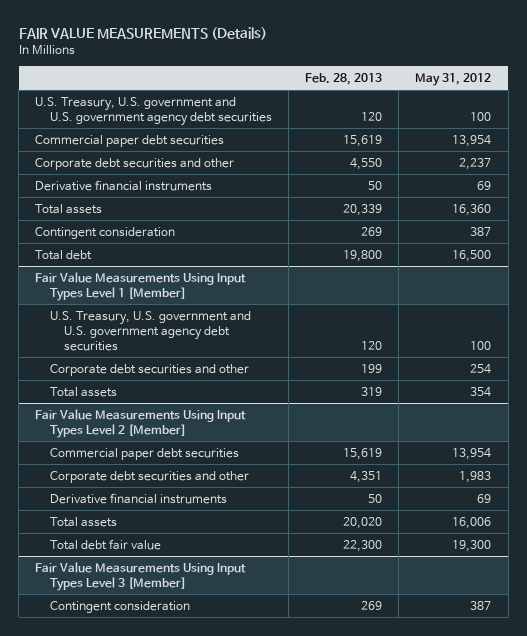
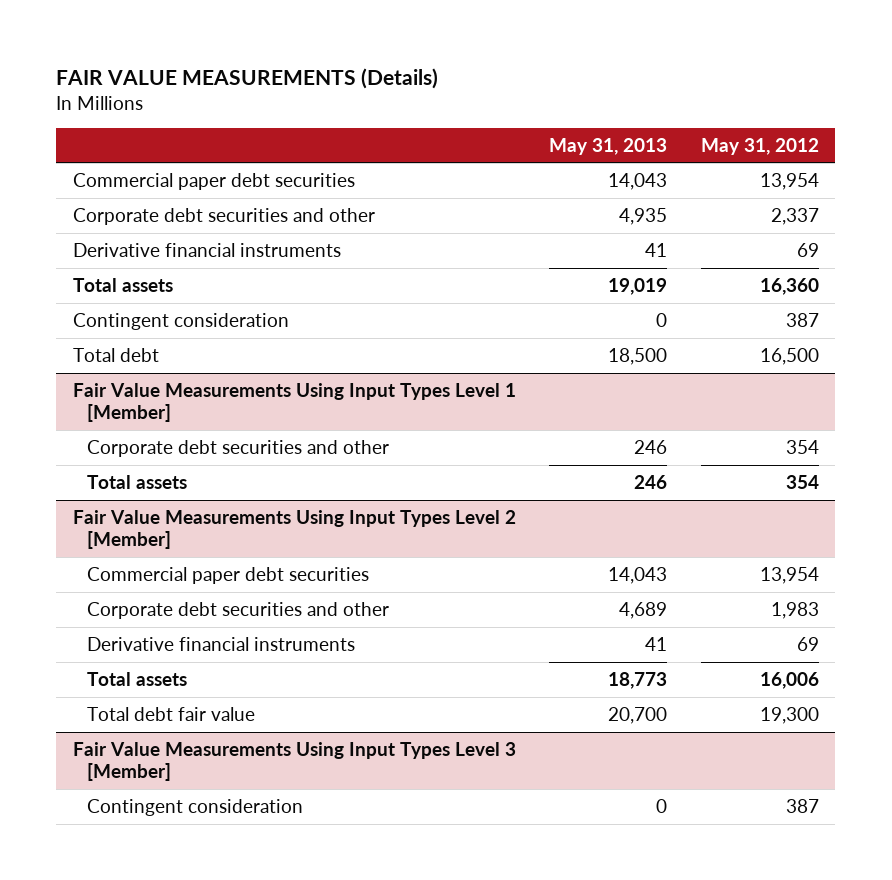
[304,72,382,85] Feb. 28, 2013 -> none
none -> [549,137,668,155] May 31, 2013
[35,96,272,126] U.S. Treasury, U.S. government and U.S. government agency debt securities -> none
[459,157,492,170] 2,237 -> [770,207,819,225] 2,337
[49,310,251,351] U.S. Treasury, U.S. government and U.S. government agency debt securities -> none
[470,363,492,374] 254 -> [785,439,819,454] 354

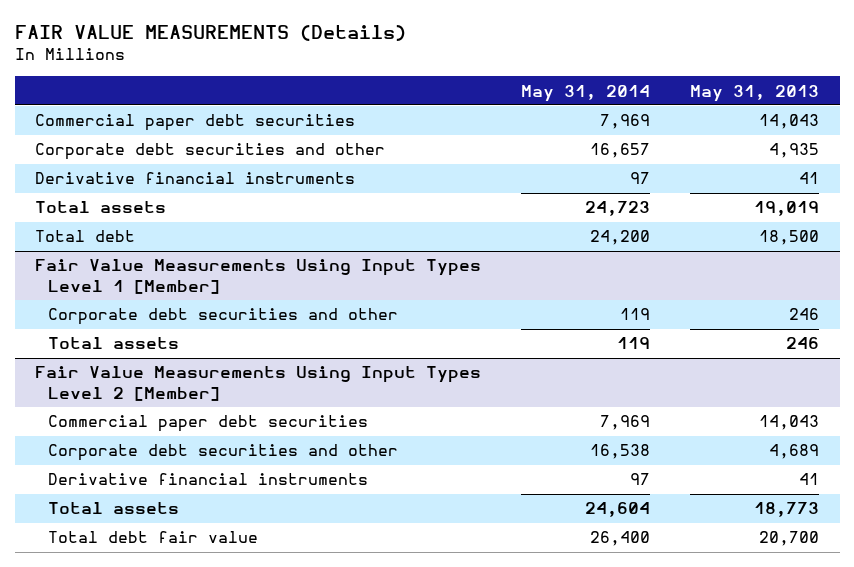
[700,137,819,155] May 31, 2012 -> none
none -> [521,84,651,102] May 31, 2014
[73,312,290,330] Contingent consideration -> none
[73,741,517,782] Fair Value Measurements Using Input Types Level 3 [Member] -> none
[86,798,303,816] Contingent consideration -> none

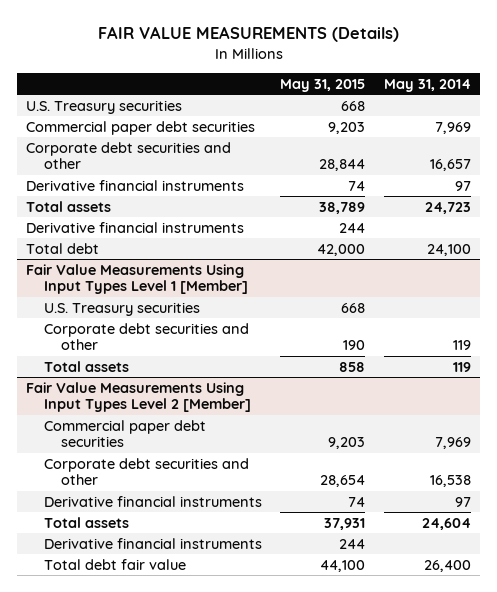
[690,84,820,102] May 31, 2013 -> none
none -> [280,78,366,92] May 31, 2015
none -> [26,99,183,114] U.S. Treasury securities
none -> [26,221,245,233] Derivative financial instruments
[590,230,651,246] 24,200 -> [426,243,471,256] 24,100
none -> [43,301,200,316] U.S. Treasury securities
none -> [43,537,262,549] Derivative financial instruments

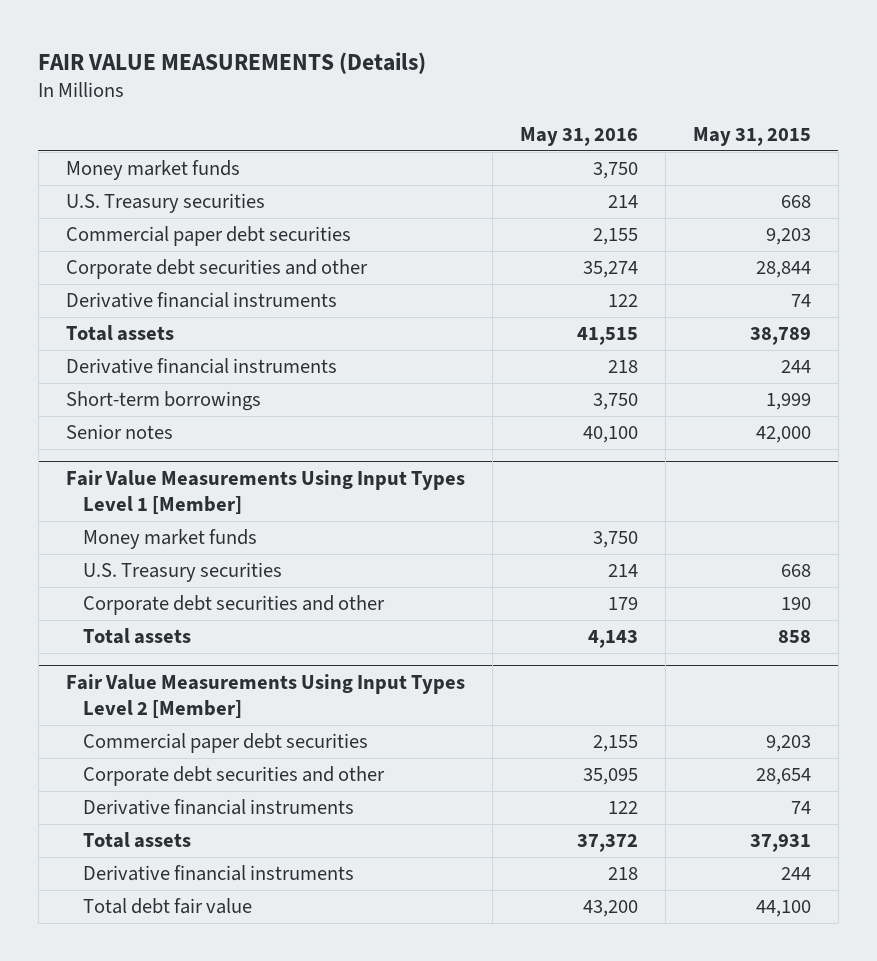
[383,78,471,92] May 31, 2014 -> none
none -> [519,127,638,147] May 31, 2016
none -> [65,160,240,181] Money market funds
none -> [65,391,261,412] Short-term borrowings
[26,242,100,254] Total debt -> [65,424,173,440] Senior notes
none -> [82,529,257,550] Money market funds

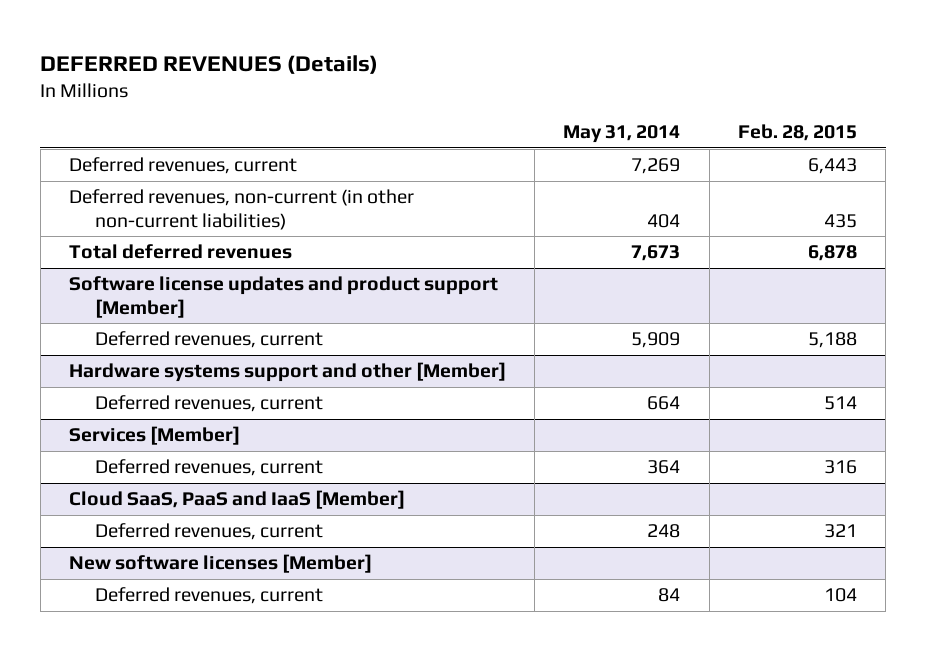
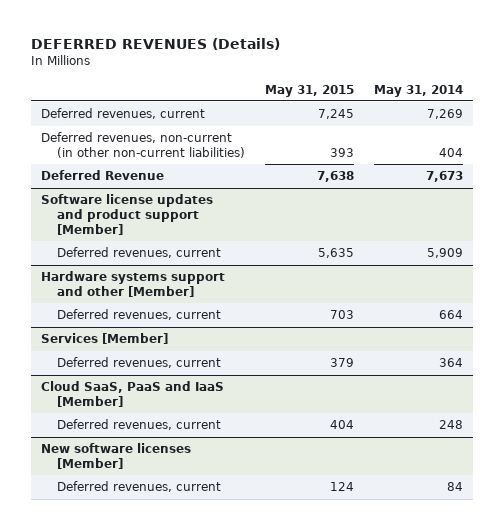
[737,124,857,142] Feb. 28, 2015 -> none
none -> [265,84,355,97] May 31, 2015
[69,244,293,260] Total deferred revenues -> [40,170,164,181] Deferred Revenue

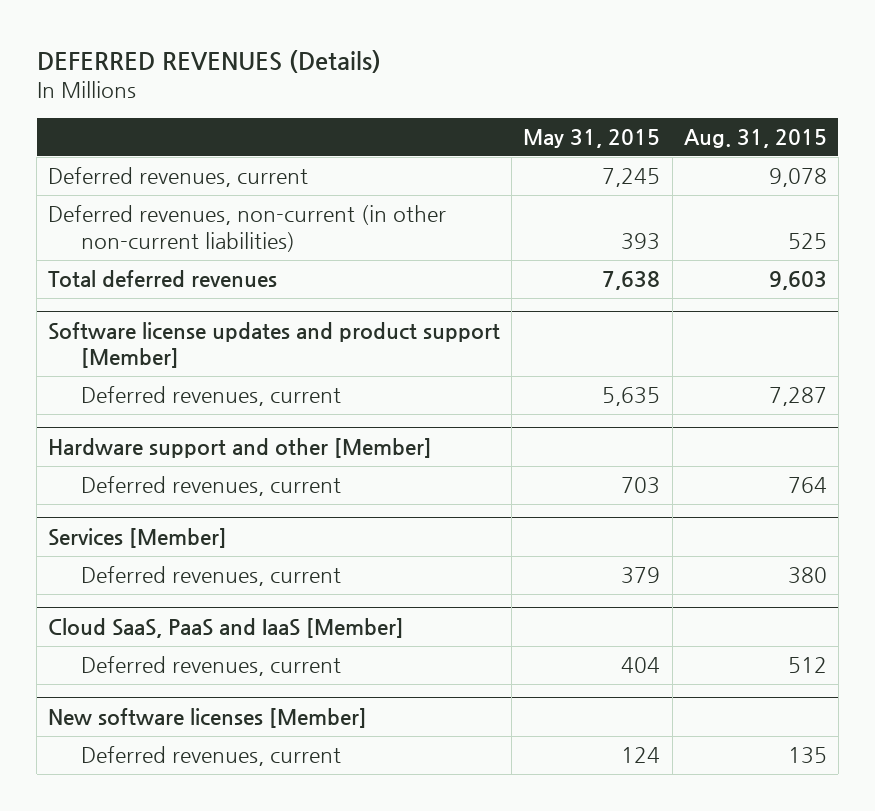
[374,84,464,97] May 31, 2014 -> none
none -> [683,128,827,148] Aug. 31, 2015
[40,170,164,181] Deferred Revenue -> [48,270,278,288] Total deferred revenues
[40,271,225,297] Hardware systems support and other [Member] -> [48,437,433,458] Hardware support and other [Member]

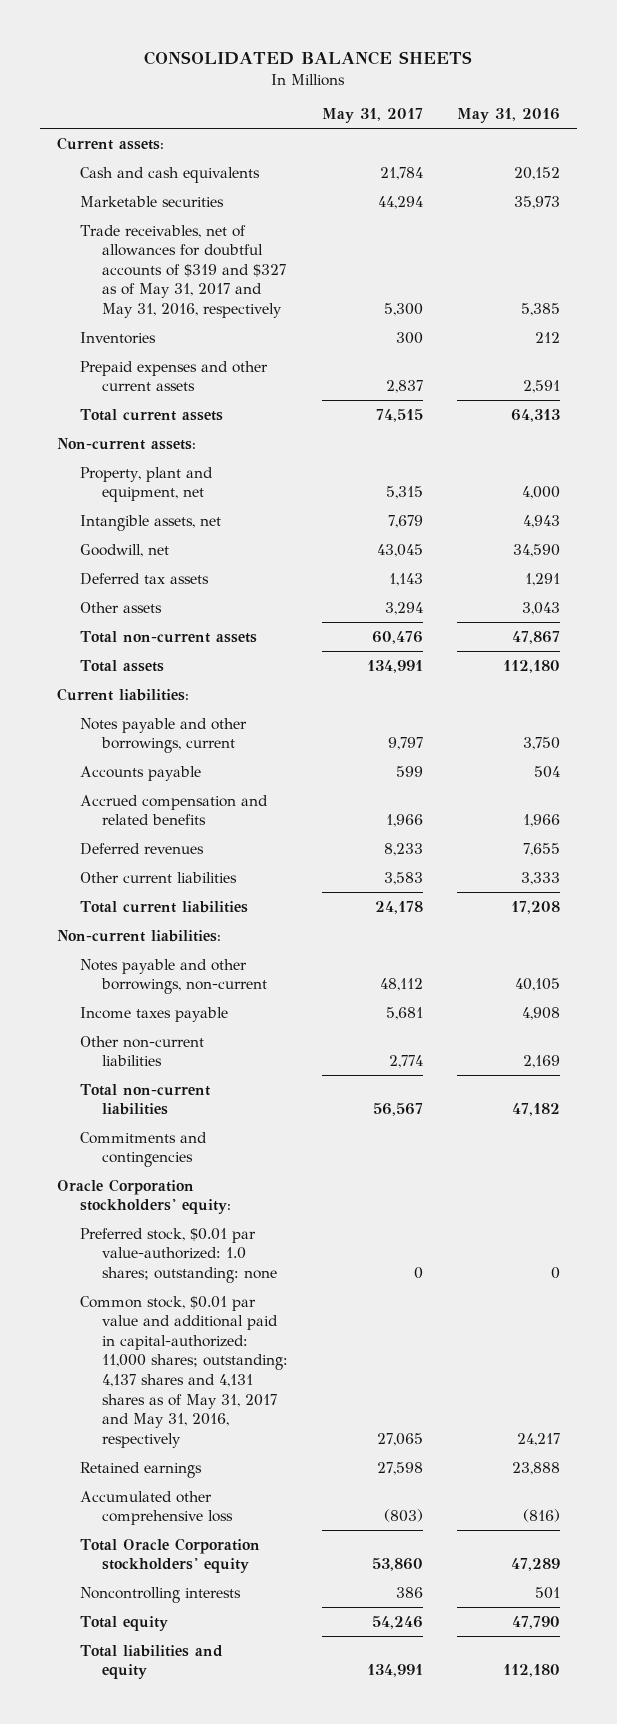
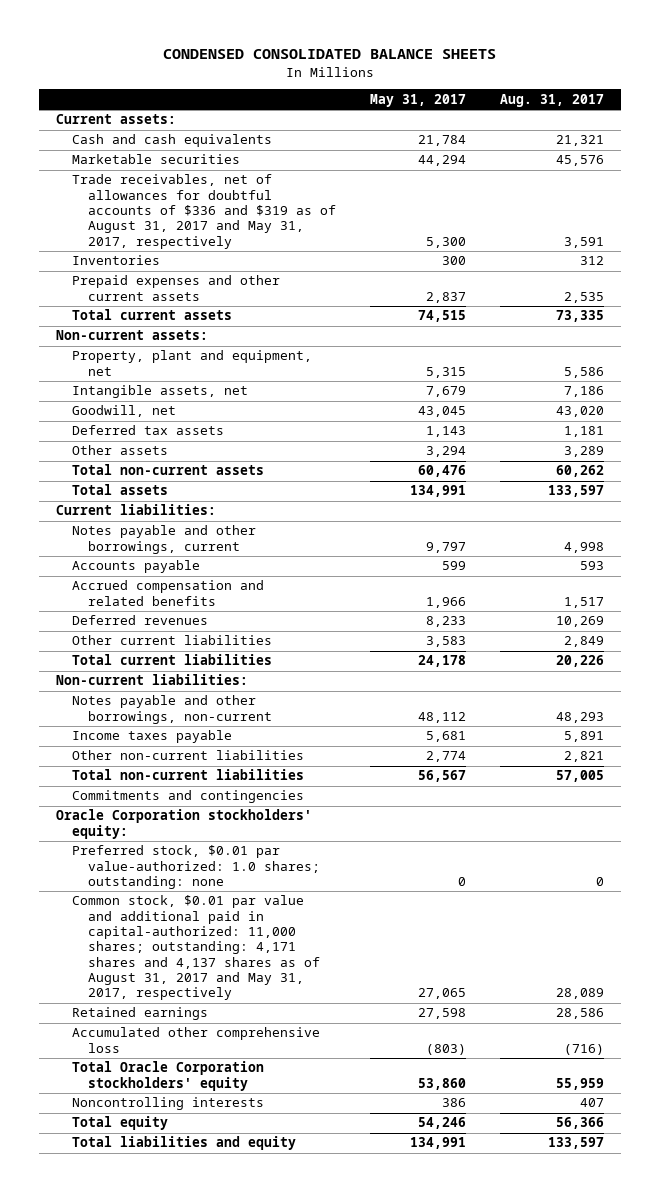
[144,50,473,65] CONSOLIDATED BALANCE SHEETS -> [162,49,496,60] CONDENSED CONSOLIDATED BALANCE SHEETS
[456,108,560,124] May 31, 2016 -> none
none -> [499,93,604,107] Aug. 31, 2017
[79,224,287,319] Trade receivables, net of allowances for doubtful accounts of $319 and $327 as of May 31, 2017 and May 31, 2016, respectively -> [72,174,336,249] Trade receivables, net of allowances for doubtful accounts of $336 and $319 as of August 31, 2017 and May 31, 2017, respectively
[79,1295,289,1448] Common stock, $0.01 par value and additional paid in capital-authorized: 11,000 shares; outstanding: 4,137 shares and 4,131 shares as of May 31, 2017 and May 31, 2016, respectively -> [72,895,320,1001] Common stock, $0.01 par value and additional paid in capital-authorized: 11,000 shares; outstanding: 4,171 shares and 4,137 shares as of August 31, 2017 and May 31, 2017, respectively

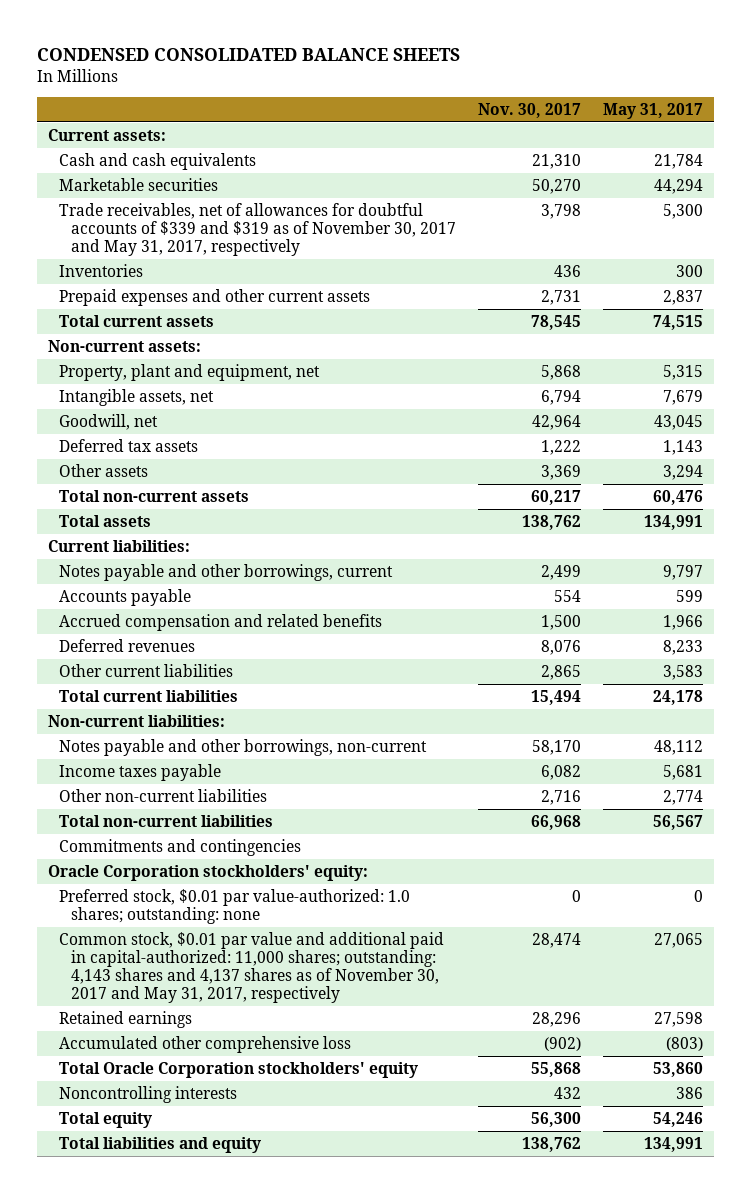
[499,93,604,107] Aug. 31, 2017 -> none
none -> [478,102,582,118] Nov. 30, 2017
[72,174,336,249] Trade receivables, net of allowances for doubtful accounts of $336 and $319 as of August 31, 2017 and May 31, 2017, respectively -> [59,203,457,256] Trade receivables, net of allowances for doubtful accounts of $339 and $319 as of November 30, 2017 and May 31, 2017, respectively
[72,895,320,1001] Common stock, $0.01 par value and additional paid in capital-authorized: 11,000 shares; outstanding: 4,171 shares and 4,137 shares as of August 31, 2017 and May 31, 2017, respectively -> [59,932,445,1003] Common stock, $0.01 par value and additional paid in capital-authorized: 11,000 shares; outstanding: 4,143 shares and 4,137 shares as of November 30, 2017 and May 31, 2017, respectively

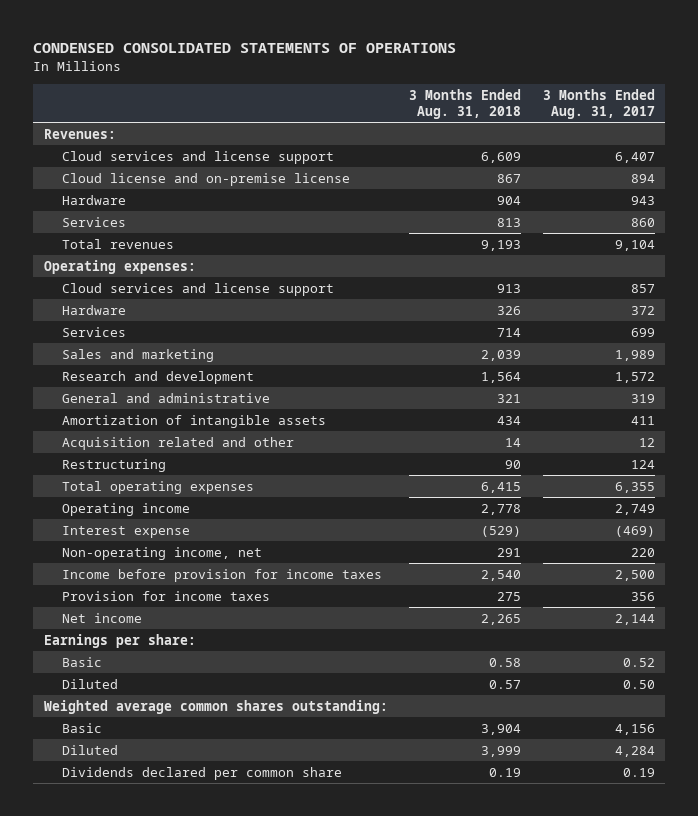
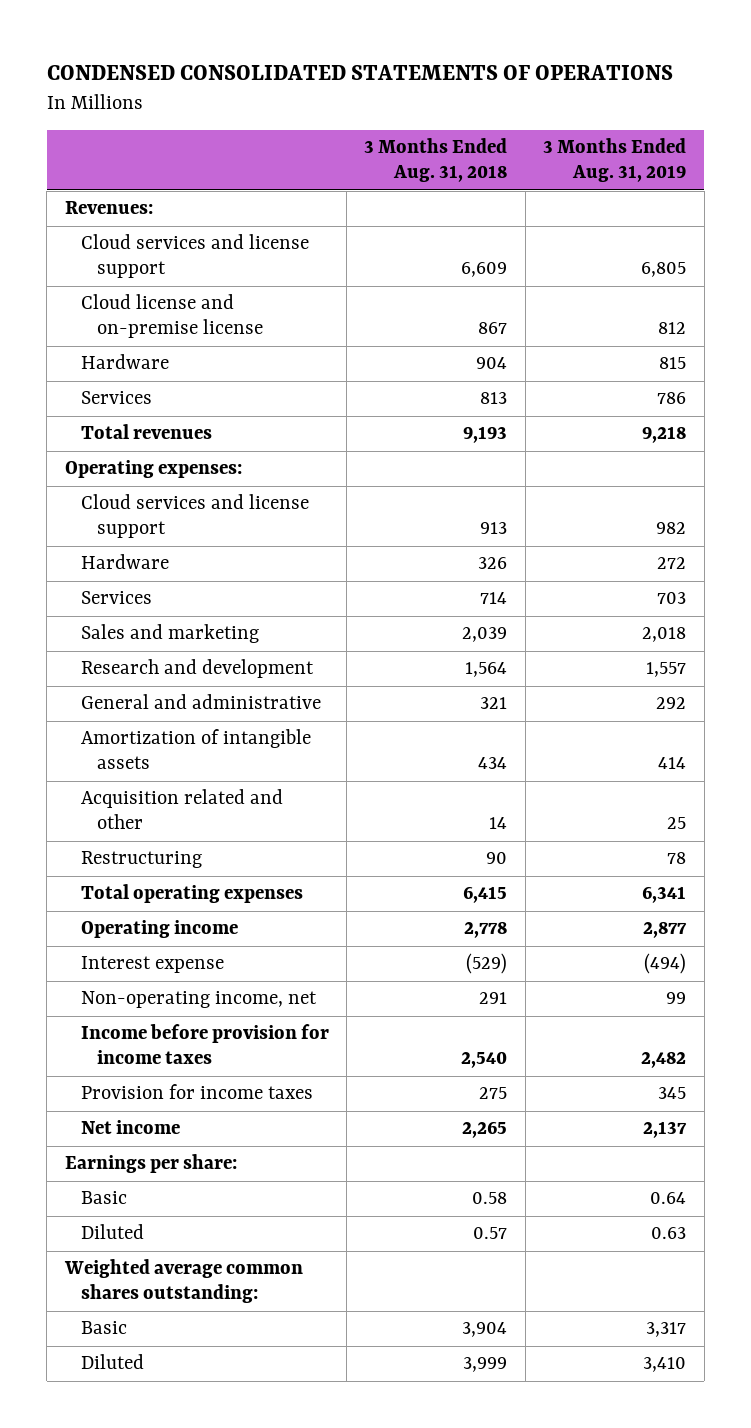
[542,88,655,119] 3 Months Ended Aug. 31, 2017 -> none
none -> [543,138,687,183] 3 Months Ended Aug. 31, 2019
[62,766,343,780] Dividends declared per common share -> none

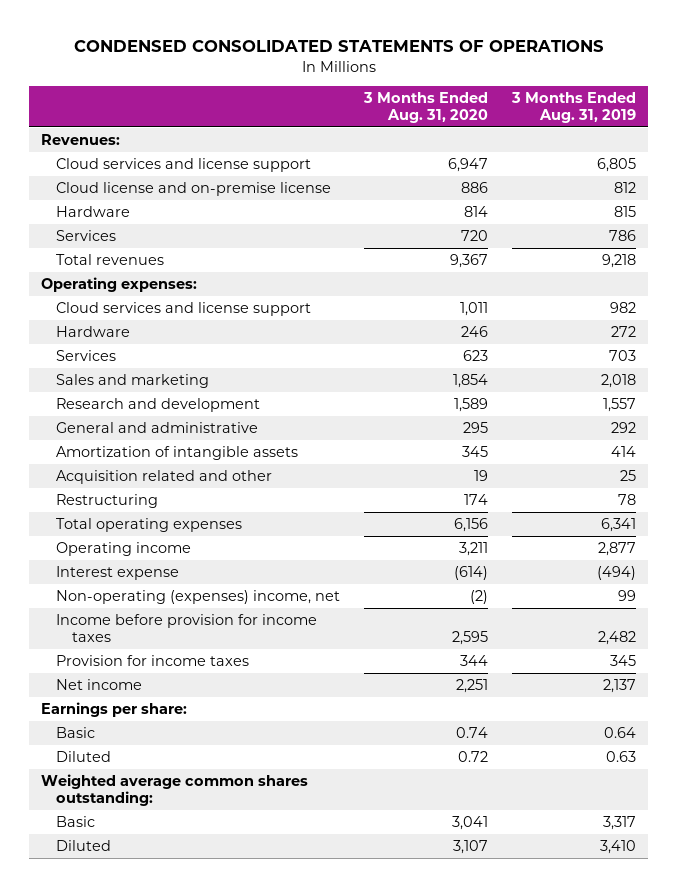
[364,138,508,183] 3 Months Ended Aug. 31, 2018 -> none
none -> [363,92,489,124] 3 Months Ended Aug. 31, 2020
[80,991,317,1009] Non-operating income, net -> [56,590,341,605] Non-operating (expenses) income, net

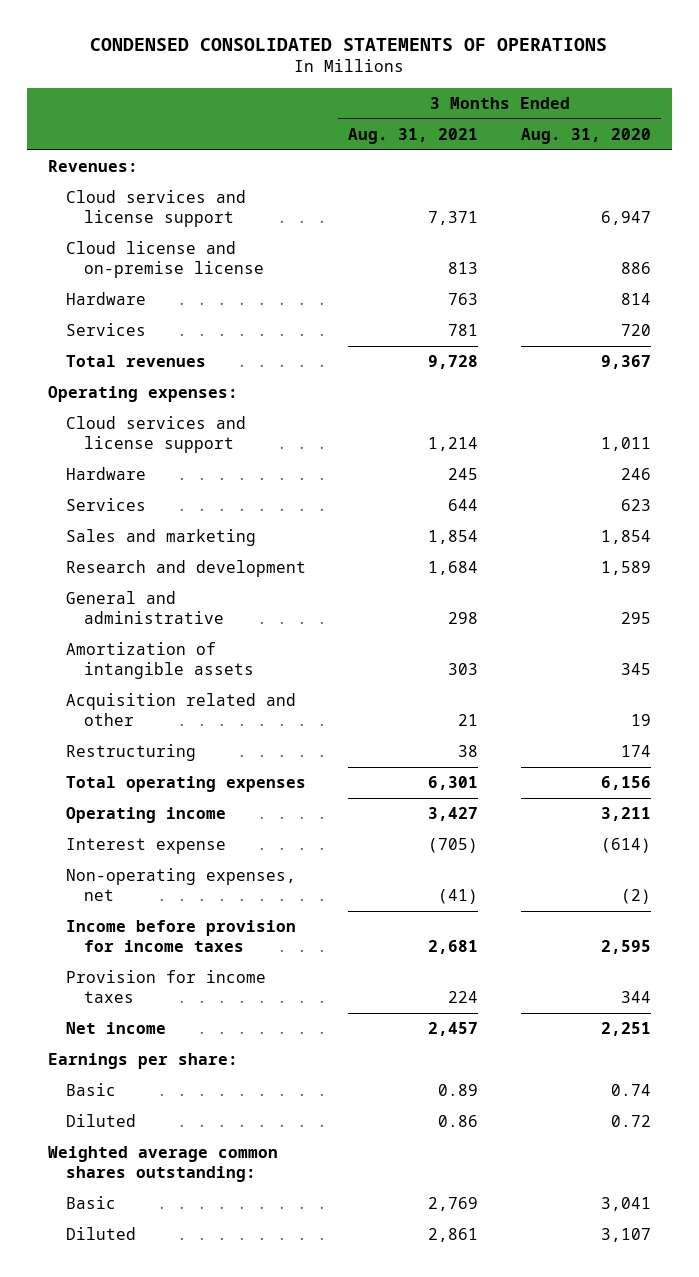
[511,92,637,124] 3 Months Ended Aug. 31, 2019 -> none
none -> [348,128,479,145] Aug. 31, 2021
[56,590,341,605] Non-operating (expenses) income, net -> [66,868,297,902] Non-operating expenses, net

